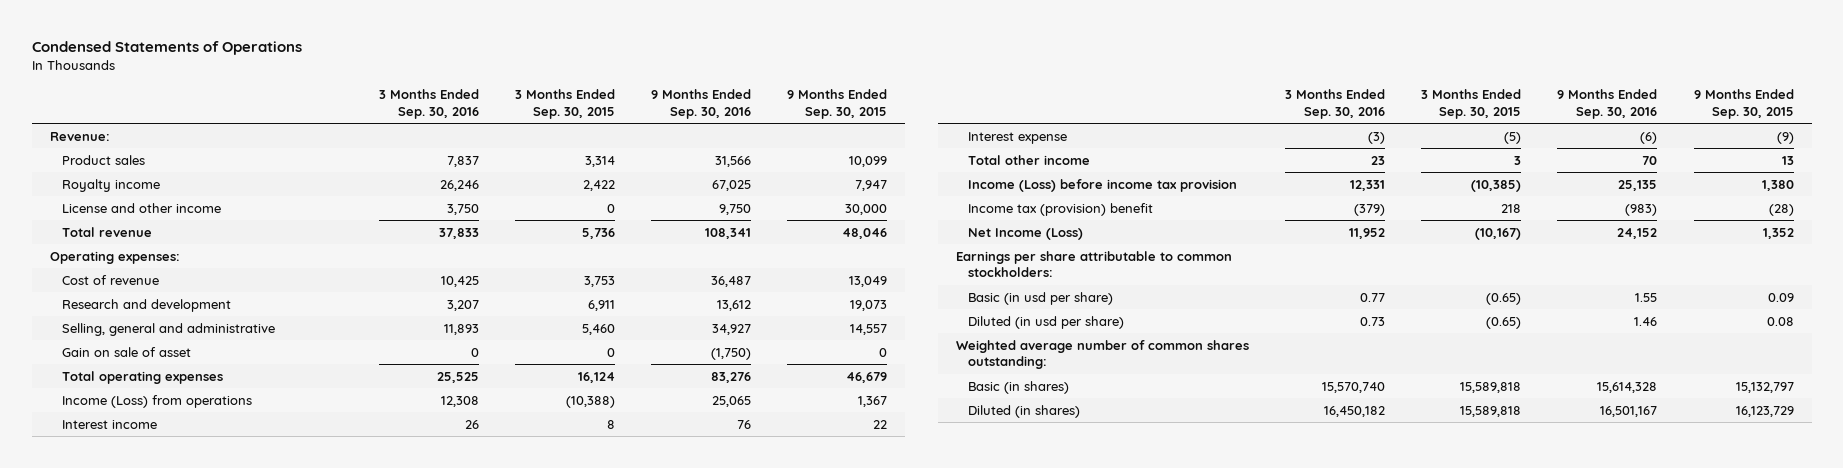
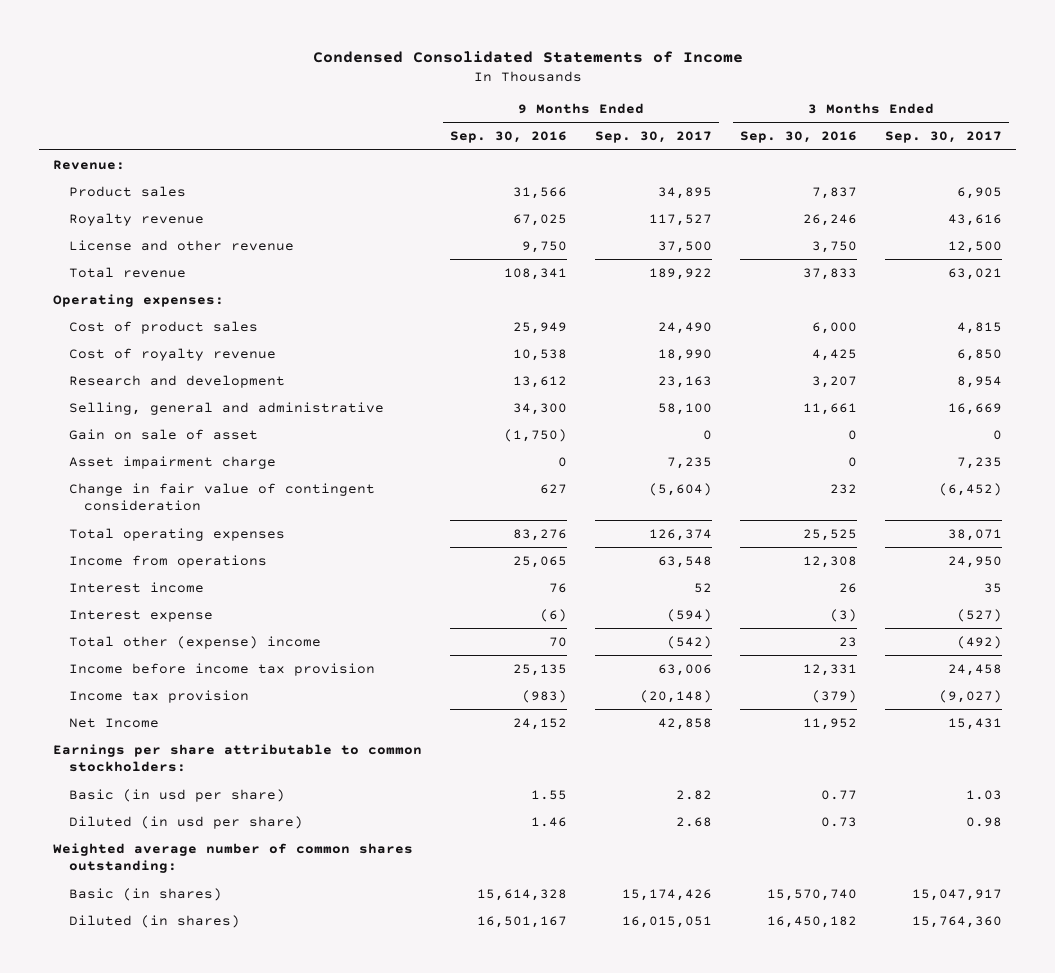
[31,40,302,55] Condensed Statements of Operations -> [312,50,743,63] Condensed Consolidated Statements of Income
[515,89,616,119] 3 Months Ended Sep. 30, 2015 -> none
[787,89,888,119] 9 Months Ended Sep. 30, 2015 -> none
none -> [595,131,713,144] Sep. 30, 2017
none -> [885,131,1003,144] Sep. 30, 2017
[61,178,160,192] Royalty income -> [68,212,204,226] Royalty revenue
[61,202,221,213] License and other income -> [68,239,294,251] License and other revenue
none -> [68,320,258,334] Cost of product sales
[61,274,159,285] Cost of revenue -> [68,347,276,361] Cost of royalty revenue
[440,275,479,287] 10,425 -> [812,348,858,361] 4,425
[711,275,752,287] 36,487 -> [513,348,568,361] 10,538
[443,323,479,335] 11,893 -> [803,402,858,415] 11,661
[712,323,752,335] 34,927 -> [513,402,568,415] 34,300
none -> [68,455,276,469] Asset impairment charge
none -> [68,482,375,512] Change in fair value of contingent consideration
[61,394,252,408] Income (Loss) from operations -> [68,554,267,568] Income from operations
[968,154,1091,165] Total other income -> [68,635,321,649] Total other (expense) income
[968,178,1238,192] Income (Loss) before income tax provision -> [68,662,375,676] Income before income tax provision
[968,202,1154,216] Income tax (provision) benefit -> [68,689,249,703] Income tax provision
[968,227,1084,240] Net Income (Loss) -> [68,717,159,728] Net Income

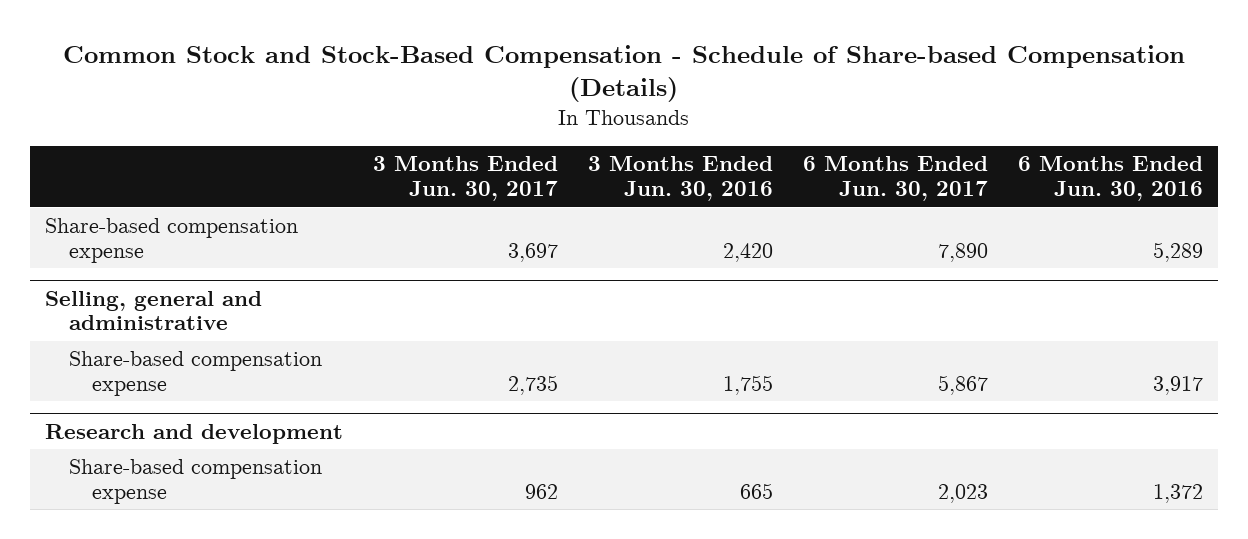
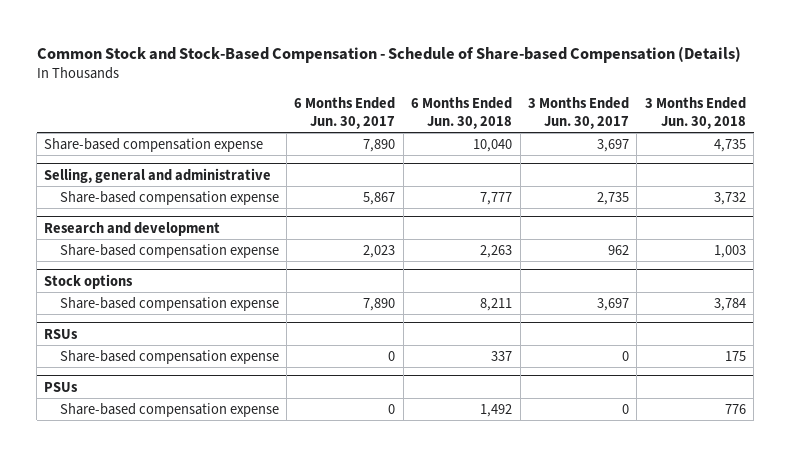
[588,156,774,201] 3 Months Ended Jun. 30, 2016 -> none
[1018,156,1204,201] 6 Months Ended Jun. 30, 2016 -> none
none -> [411,97,513,129] 6 Months Ended Jun. 30, 2018
none -> [644,97,746,129] 3 Months Ended Jun. 30, 2018
none -> [44,273,134,289] Stock options
none -> [59,296,279,311] Share-based compensation expense
none -> [44,328,79,339] RSUs
none -> [59,349,279,364] Share-based compensation expense
none -> [44,381,79,392] PSUs
none -> [59,402,279,417] Share-based compensation expense

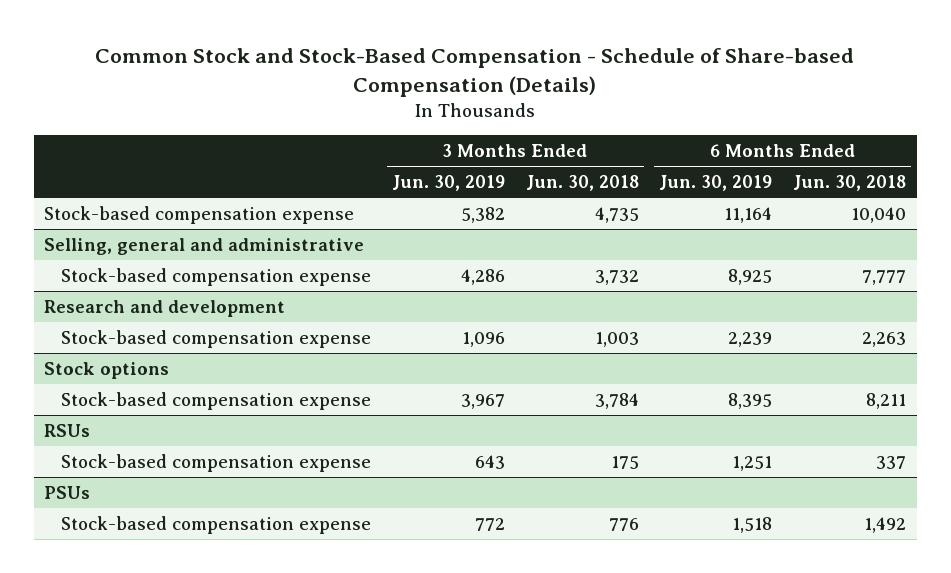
[294,97,396,129] 6 Months Ended Jun. 30, 2017 -> none
[527,97,629,129] 3 Months Ended Jun. 30, 2017 -> none
none -> [391,175,505,192] Jun. 30, 2019
none -> [659,175,773,192] Jun. 30, 2019
[44,137,264,152] Share-based compensation expense -> [44,205,355,224] Stock-based compensation expense
[59,190,279,205] Share-based compensation expense -> [61,267,372,286] Stock-based compensation expense
[59,243,279,258] Share-based compensation expense -> [61,329,372,348] Stock-based compensation expense
[59,296,279,311] Share-based compensation expense -> [61,391,372,410] Stock-based compensation expense
[59,349,279,364] Share-based compensation expense -> [61,453,372,472] Stock-based compensation expense
[59,402,279,417] Share-based compensation expense -> [61,515,372,534] Stock-based compensation expense

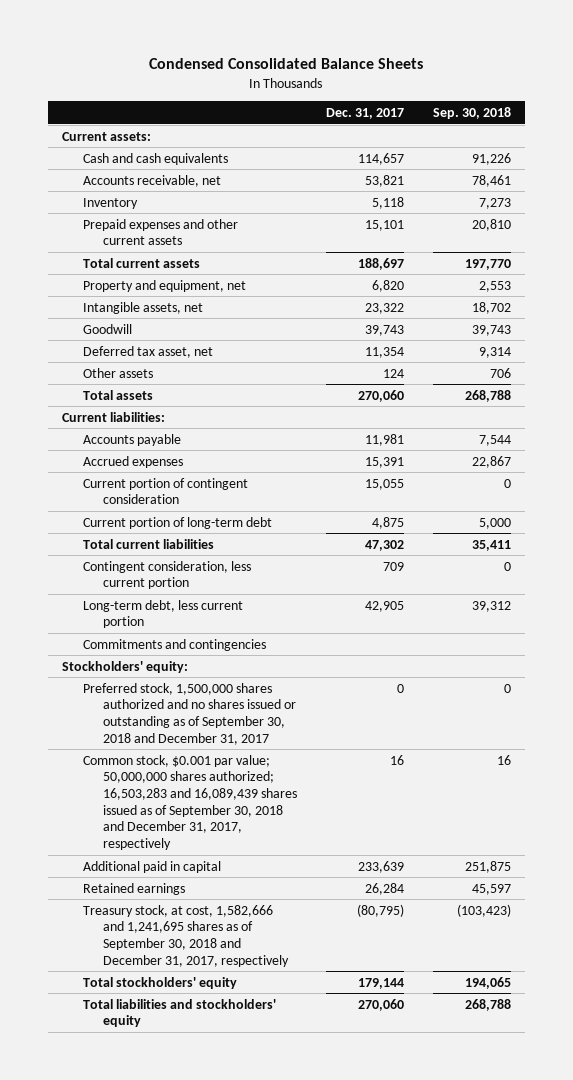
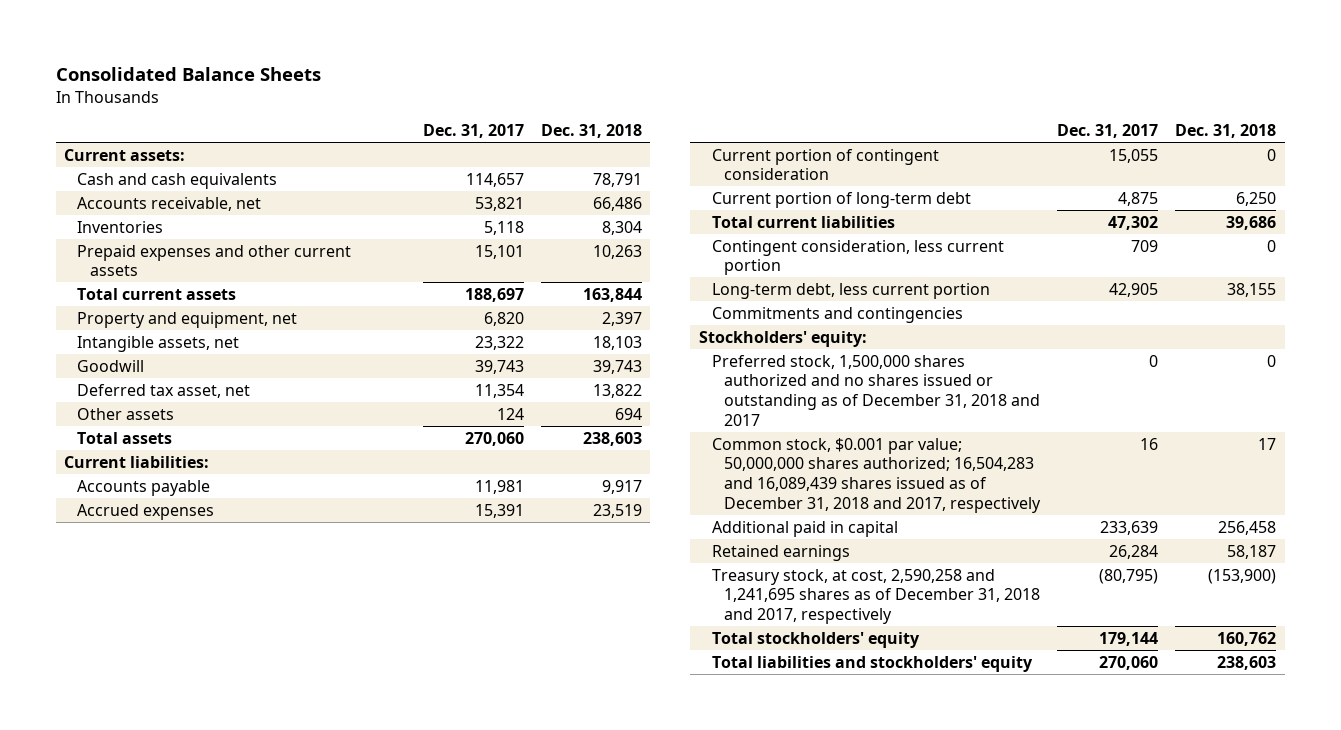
[149,58,424,70] Condensed Consolidated Balance Sheets -> [55,66,321,81] Consolidated Balance Sheets
[432,106,511,119] Sep. 30, 2018 -> none
none -> [540,124,642,139] Dec. 31, 2018
[82,197,138,209] Inventory -> [76,220,163,233] Inventories
[82,682,297,745] Preferred stock, 1,500,000 shares authorized and no shares issued or outstanding as of September 30, 2018 and December 31, 2017 -> [711,354,1041,426] Preferred stock, 1,500,000 shares authorized and no shares issued or outstanding as of December 31, 2018 and 2017
[82,754,298,851] Common stock, $0.001 par value; 50,000,000 shares authorized; 16,503,283 and 16,089,439 shares issued as of September 30, 2018 and December 31, 2017, respectively -> [711,437,1042,513] Common stock, $0.001 par value; 50,000,000 shares authorized; 16,504,283 and 16,089,439 shares issued as of December 31, 2018 and 2017, respectively
[82,904,290,967] Treasury stock, at cost, 1,582,666 and 1,241,695 shares as of September 30, 2018 and December 31, 2017, respectively -> [711,568,1041,624] Treasury stock, at cost, 2,590,258 and 1,241,695 shares as of December 31, 2018 and 2017, respectively

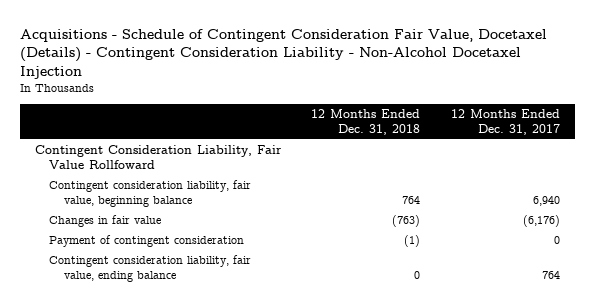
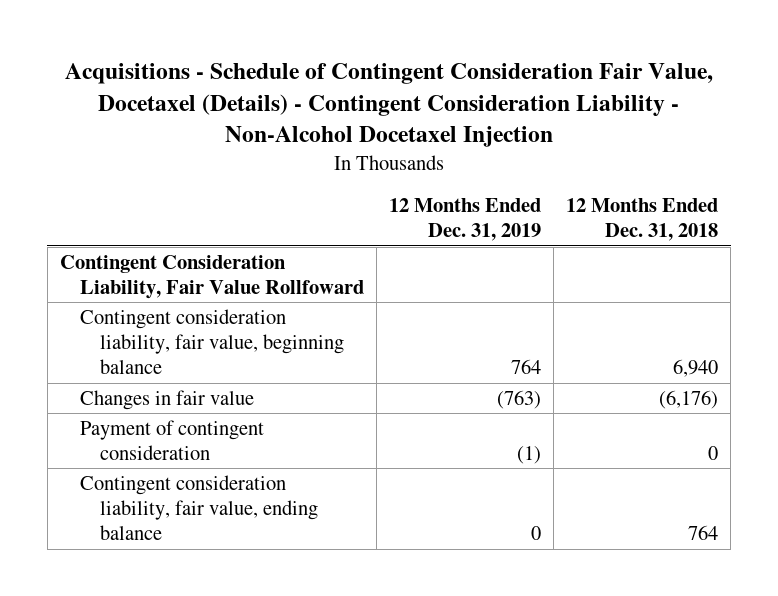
[450,109,560,135] 12 Months Ended Dec. 31, 2017 -> none
none -> [388,198,541,242] 12 Months Ended Dec. 31, 2019
[402,195,421,204] 764 -> [673,359,719,378] 6,940
[392,215,421,228] (763) -> [659,389,719,409] (6,176)
[404,235,421,248] (1) -> [708,446,719,461] 0
[414,270,421,279] 0 -> [688,525,719,541] 764

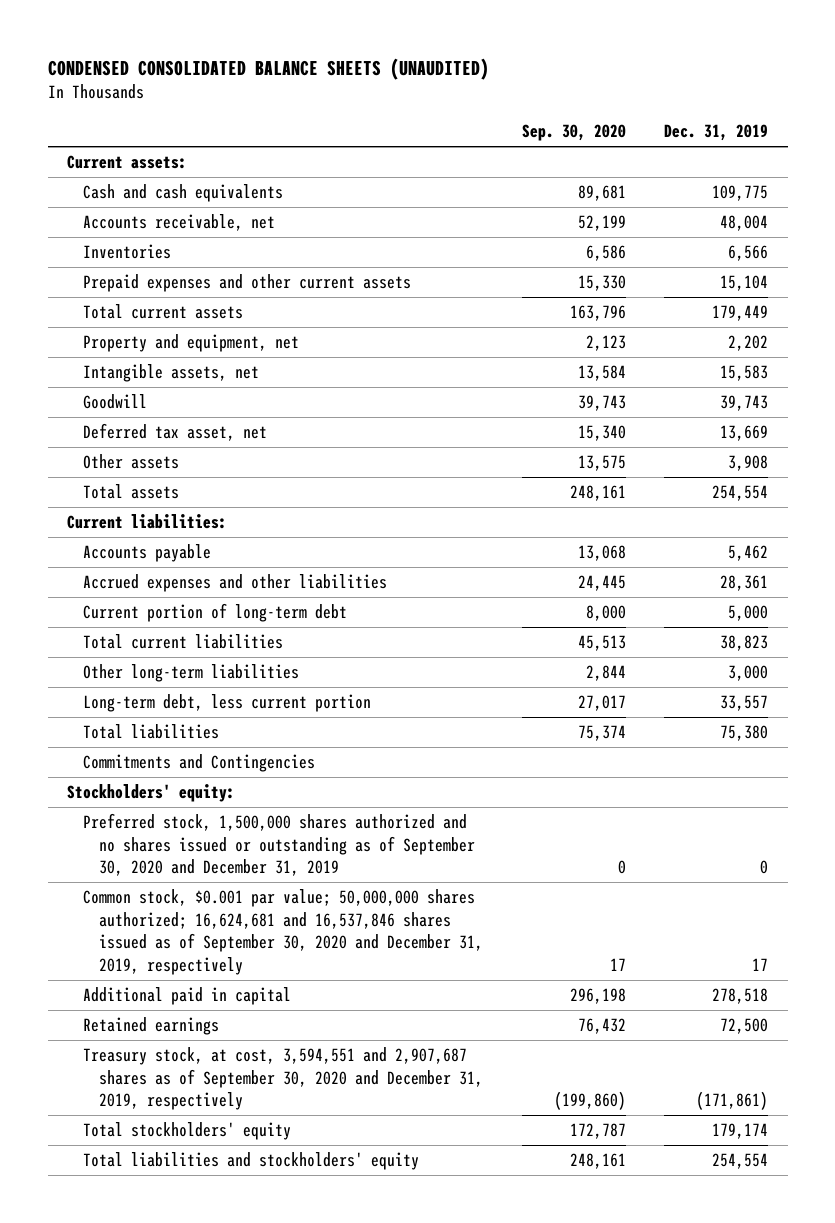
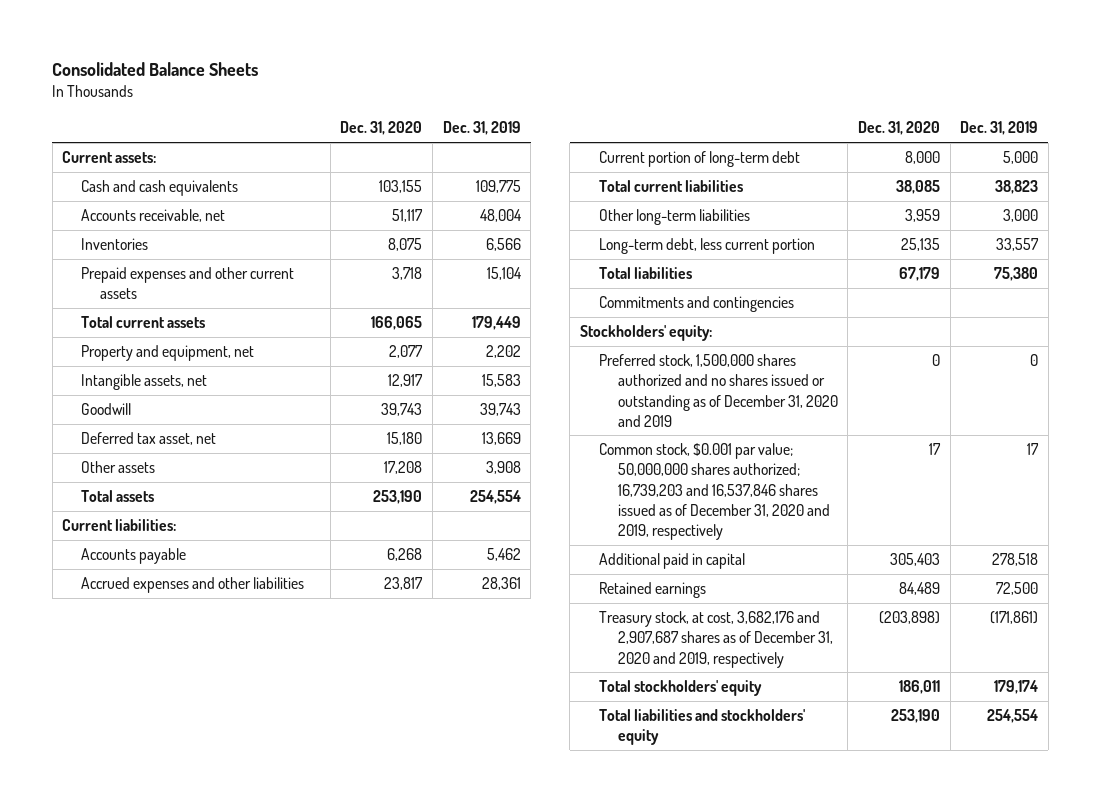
[47,57,489,80] CONDENSED CONSOLIDATED BALANCE SHEETS (UNAUDITED) -> [52,62,259,77] Consolidated Balance Sheets
[521,124,626,142] Sep. 30, 2020 -> none
none -> [340,121,423,136] Dec. 31, 2020
[83,754,316,773] Commitments and Contingencies -> [598,296,794,313] Commitments and contingencies
[83,813,476,877] Preferred stock, 1,500,000 shares authorized and no shares issued or outstanding as of September 30, 2020 and December 31, 2019 -> [598,354,838,427] Preferred stock, 1,500,000 shares authorized and no shares issued or outstanding as of December 31, 2020 and 2019
[83,889,484,975] Common stock, $0.001 par value; 50,000,000 shares authorized; 16,624,681 and 16,537,846 shares issued as of September 30, 2020 and December 31, 2019, respectively -> [598,443,830,540] Common stock, $0.001 par value; 50,000,000 shares authorized; 16,739,203 and 16,537,846 shares issued as of December 31, 2020 and 2019, respectively
[83,1047,484,1111] Treasury stock, at cost, 3,594,551 and 2,907,687 shares as of September 30, 2020 and December 31, 2019, respectively -> [598,611,833,668] Treasury stock, at cost, 3,682,176 and 2,907,687 shares as of December 31, 2020 and 2019, respectively

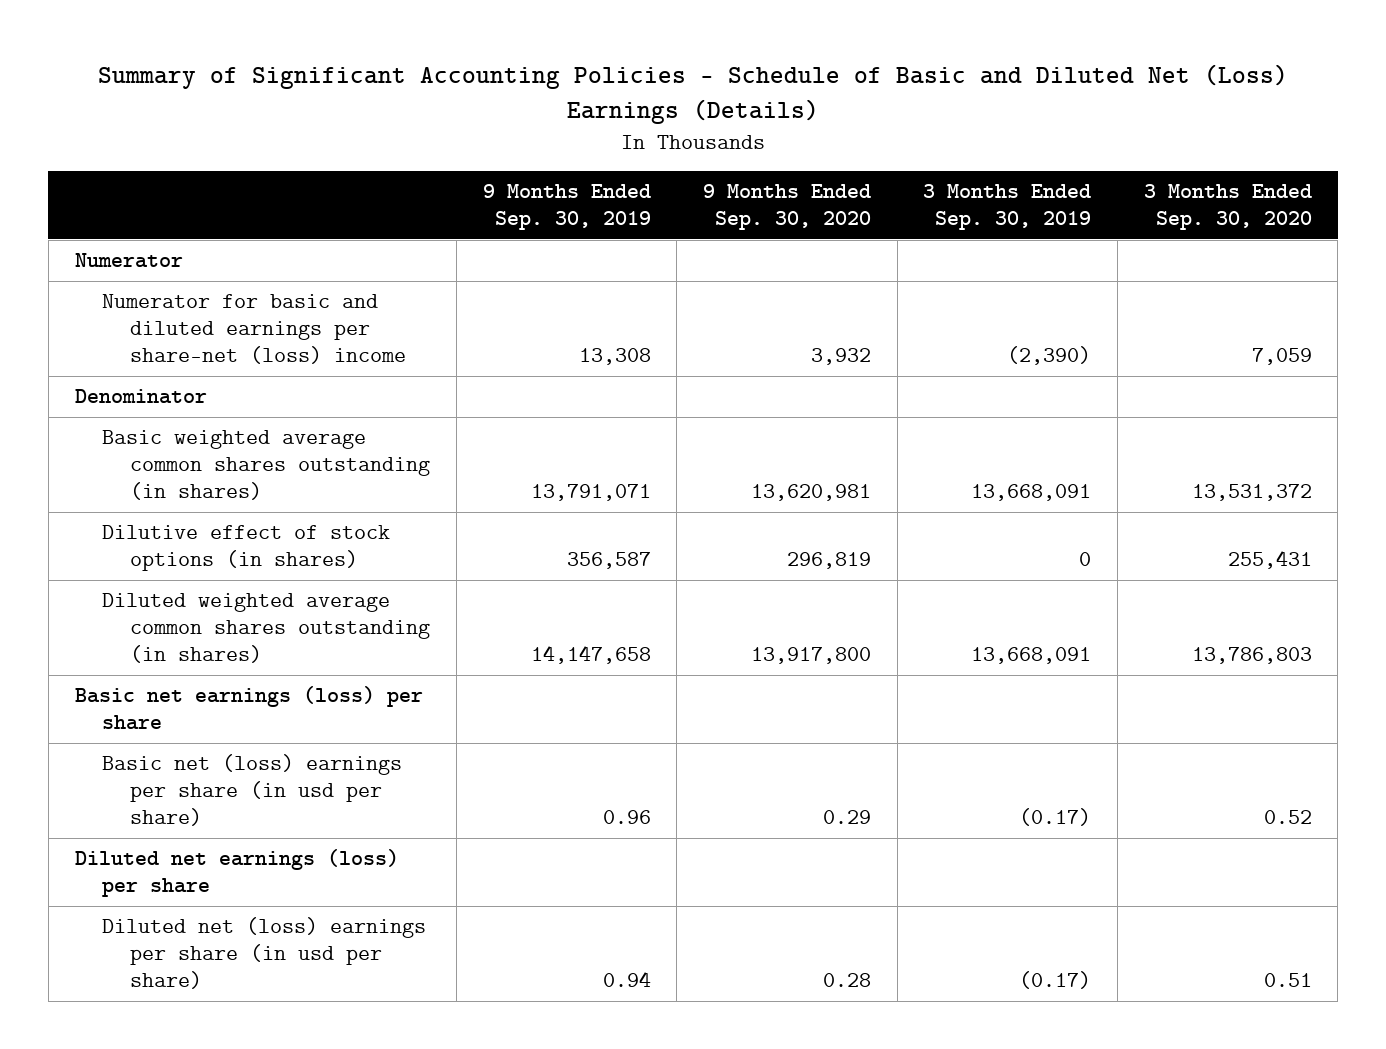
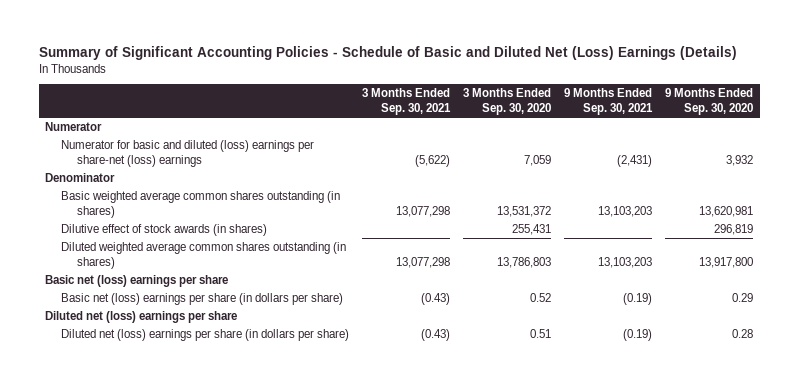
[482,184,651,231] 9 Months Ended Sep. 30, 2019 -> none
[923,184,1092,231] 3 Months Ended Sep. 30, 2019 -> none
none -> [362,88,452,116] 3 Months Ended Sep. 30, 2021
none -> [564,88,654,116] 9 Months Ended Sep. 30, 2021
[102,294,407,365] Numerator for basic and diluted earnings per share-net (loss) income -> [61,140,315,168] Numerator for basic and diluted (loss) earnings per share-net (loss) earnings
[102,525,391,572] Dilutive effect of stock options (in shares) -> [61,224,268,237] Dilutive effect of stock awards (in shares)
[74,686,423,731] Basic net earnings (loss) per share -> [45,275,229,288] Basic net (loss) earnings per share
[102,754,403,827] Basic net (loss) earnings per share (in usd per share) -> [61,293,344,306] Basic net (loss) earnings per share (in dollars per share)
[74,849,399,898] Diluted net earnings (loss) per share -> [45,311,238,324] Diluted net (loss) earnings per share
[102,917,427,990] Diluted net (loss) earnings per share (in usd per share) -> [61,329,350,342] Diluted net (loss) earnings per share (in dollars per share)

